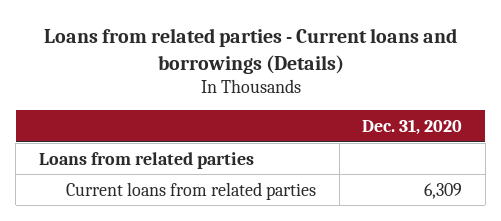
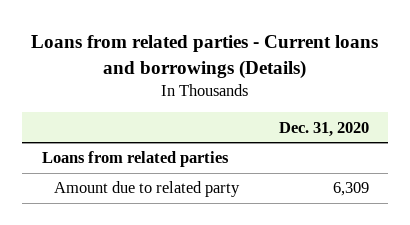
[65,181,316,200] Current loans from related parties -> [54,181,241,198] Amount due to related party

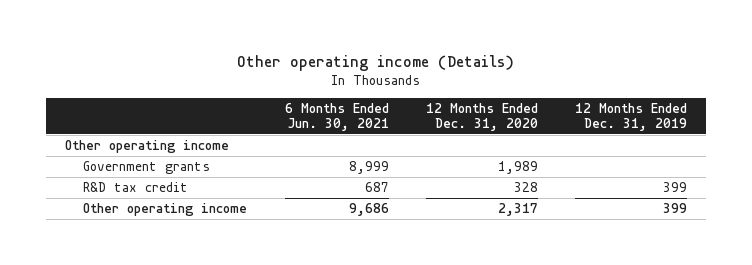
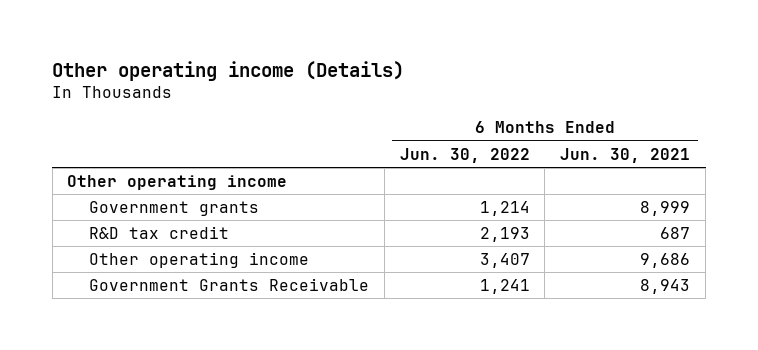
[426,102,539,132] 12 Months Ended Dec. 31, 2020 -> none
[575,102,688,132] 12 Months Ended Dec. 31, 2019 -> none
none -> [399,147,530,163] Jun. 30, 2022
none -> [88,278,369,292] Government Grants Receivable

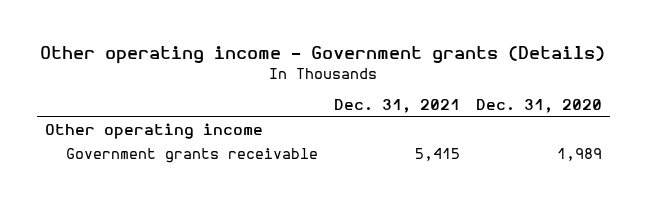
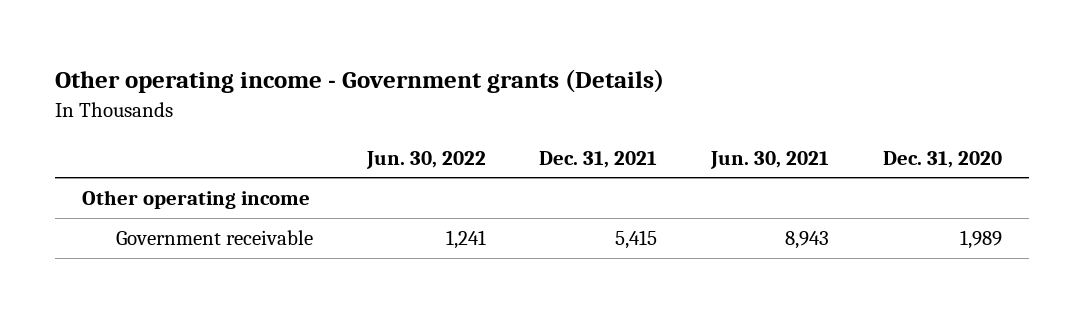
none -> [365,150,486,169] Jun. 30, 2022
none -> [710,150,830,169] Jun. 30, 2021
[65,148,318,164] Government grants receivable -> [115,230,313,246] Government receivable

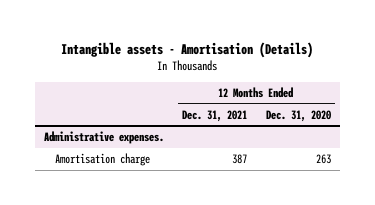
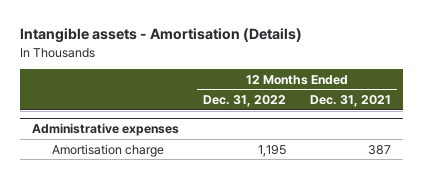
[265,109,331,122] Dec. 31, 2020 -> none
none -> [202,95,286,108] Dec. 31, 2022
[44,131,165,145] Administrative expenses. -> [31,123,179,137] Administrative expenses

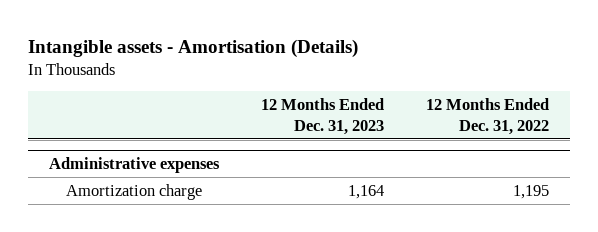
[309,95,391,108] Dec. 31, 2021 -> none
none -> [261,98,385,135] 12 Months Ended Dec. 31, 2023
[51,143,164,157] Amortisation charge -> [65,183,202,200] Amortization charge

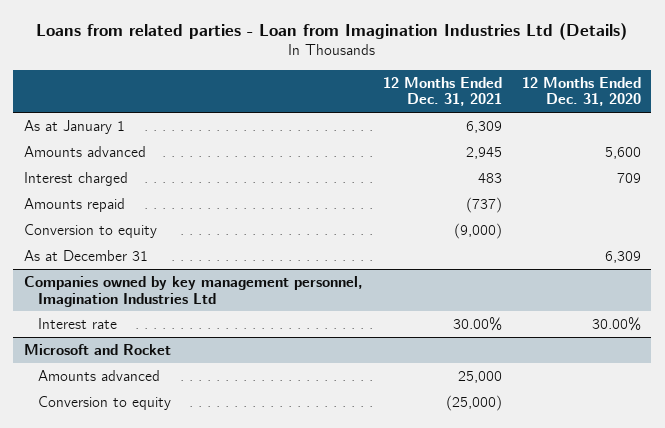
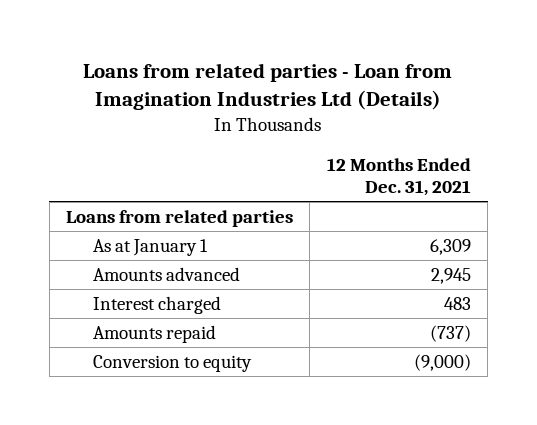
[522,76,642,107] 12 Months Ended Dec. 31, 2020 -> none
none -> [66,209,294,227] Loans from related parties
[23,249,148,261] As at December 31 -> none
[23,275,363,307] Companies owned by key management personnel, Imagination Industries Ltd -> none
[37,317,117,329] Interest rate -> none
[23,343,171,355] Microsoft and Rocket -> none
[37,369,160,381] Amounts advanced -> none
[37,395,171,410] Conversion to equity -> none

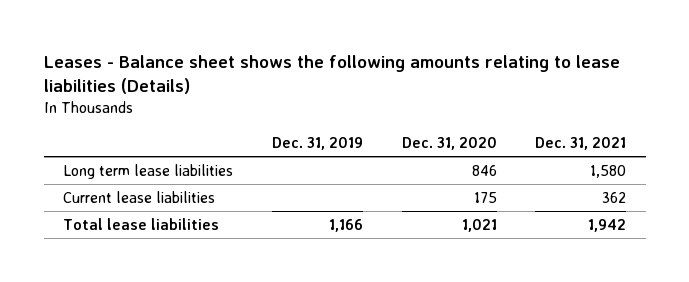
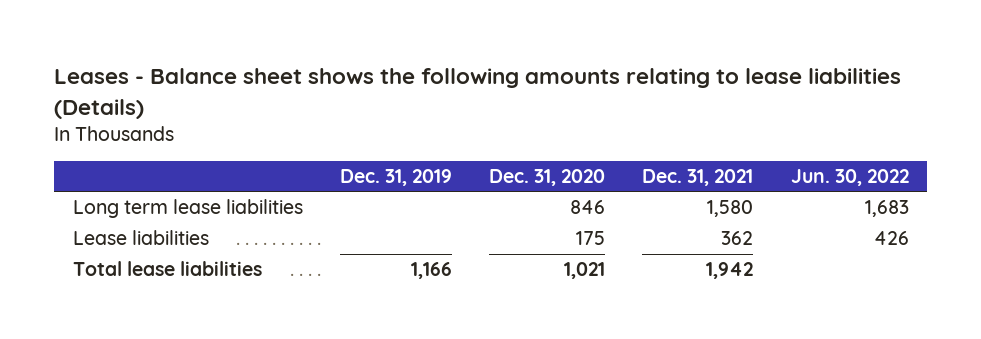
none -> [790,169,909,187] Jun. 30, 2022
[63,190,216,203] Current lease liabilities -> [72,230,209,246] Lease liabilities

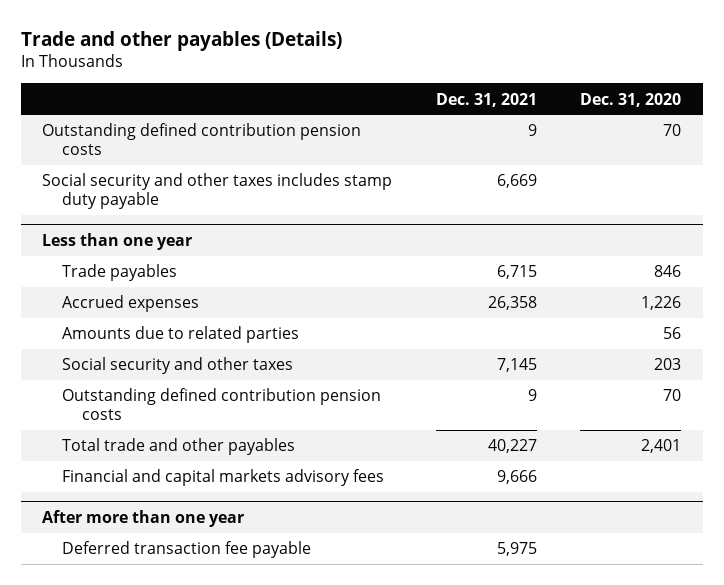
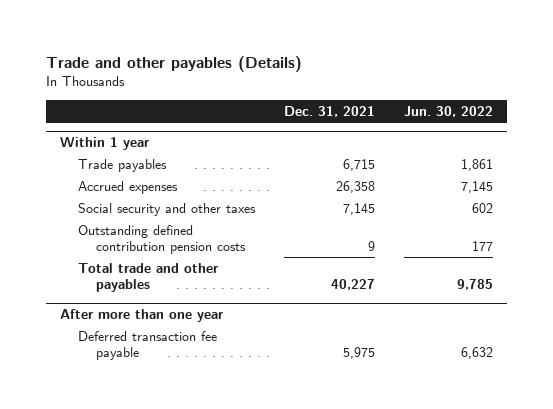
[580,92,682,107] Dec. 31, 2020 -> none
none -> [403,106,493,118] Jun. 30, 2022
[42,123,362,156] Outstanding defined contribution pension costs -> none
[42,173,393,210] Social security and other taxes includes stamp duty payable -> none
[42,232,193,250] Less than one year -> [60,136,150,150] Within 1 year
[62,326,300,344] Amounts due to related parties -> none
[62,469,385,487] Financial and capital markets advisory fees -> none

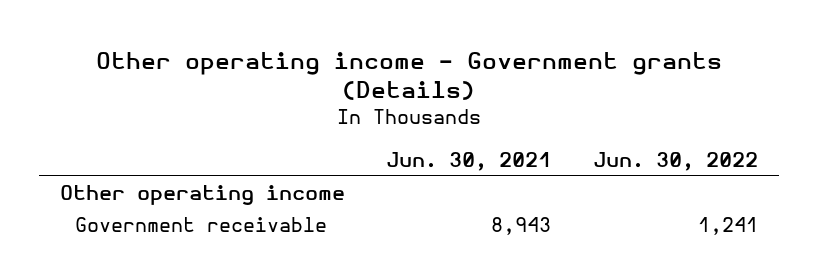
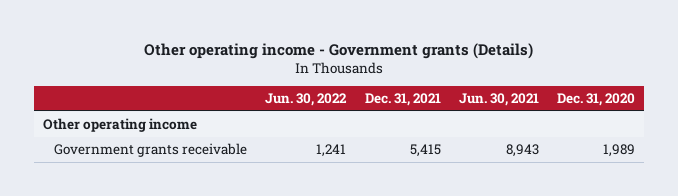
none -> [364,93,441,107] Dec. 31, 2021
none -> [556,93,635,107] Dec. 31, 2020
[74,217,327,233] Government receivable -> [54,143,248,158] Government grants receivable

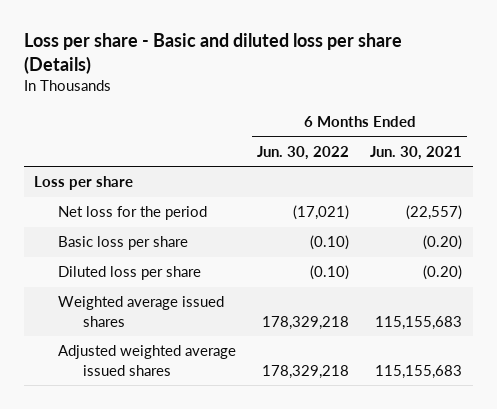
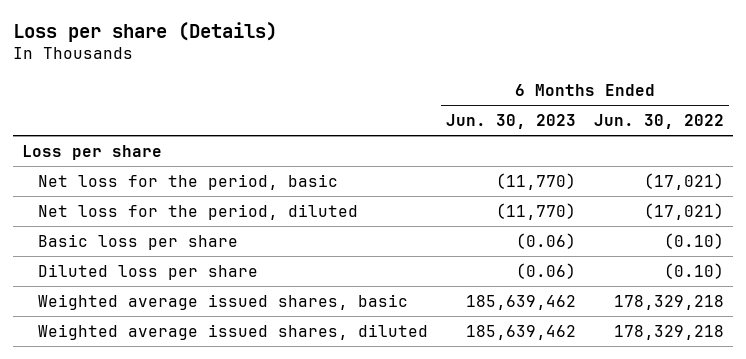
[23,33,402,74] Loss per share - Basic and diluted loss per share (Details) -> [12,21,277,42] Loss per share (Details)
[370,145,463,160] Jun. 30, 2021 -> none
none -> [445,113,576,129] Jun. 30, 2023
[58,206,208,221] Net loss for the period -> [37,173,338,190] Net loss for the period, basic
none -> [37,203,358,220] Net loss for the period, diluted
[58,296,225,327] Weighted average issued shares -> [37,293,408,310] Weighted average issued shares, basic
[58,345,237,376] Adjusted weighted average issued shares -> [37,323,428,340] Weighted average issued shares, diluted

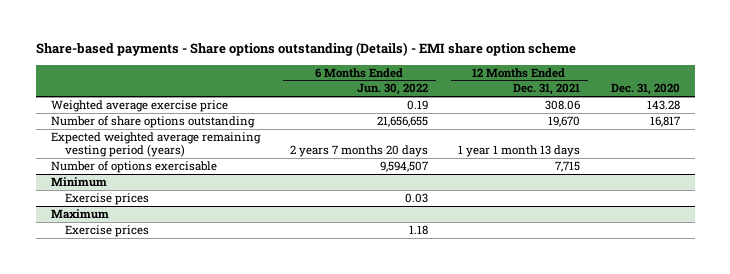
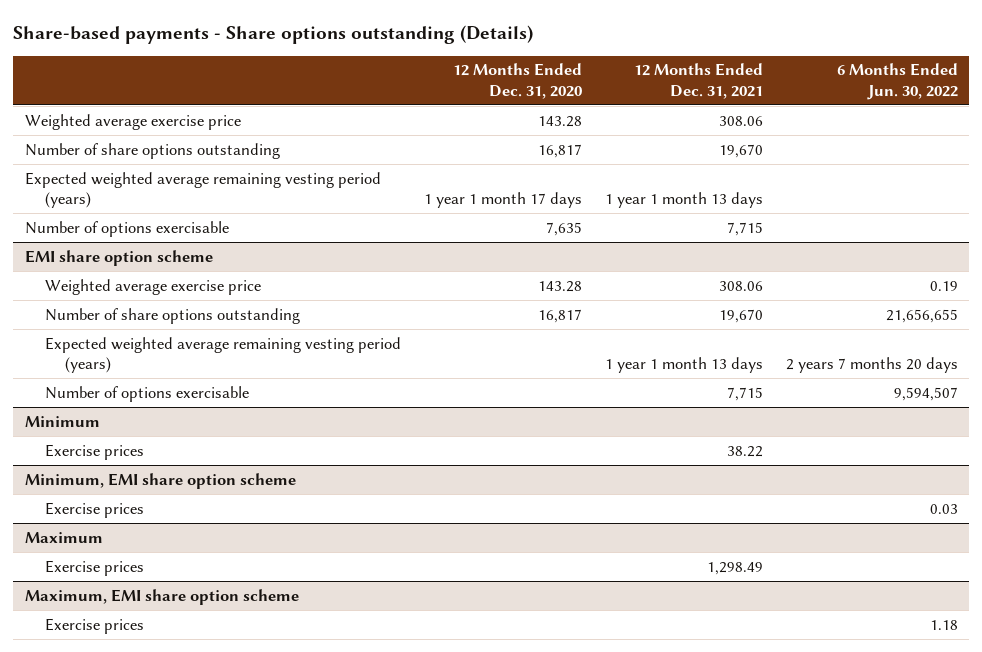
[35,42,576,57] Share-based payments - Share options outstanding (Details) - EMI share option scheme -> [13,25,534,45] Share-based payments - Share options outstanding (Details)
[610,83,680,96] Dec. 31, 2020 -> none
none -> [452,63,582,99] 12 Months Ended Dec. 31, 2020
none -> [24,113,241,130] Weighted average exercise price
none -> [24,142,280,159] Number of share options outstanding
none -> [24,171,381,208] Expected weighted average remaining vesting period (years)
none -> [24,220,229,237] Number of options exercisable
none -> [24,249,213,266] EMI share option scheme
none -> [44,443,144,460] Exercise prices
none -> [24,472,296,489] Minimum, EMI share option scheme
none -> [44,559,144,576] Exercise prices
none -> [24,588,299,605] Maximum, EMI share option scheme

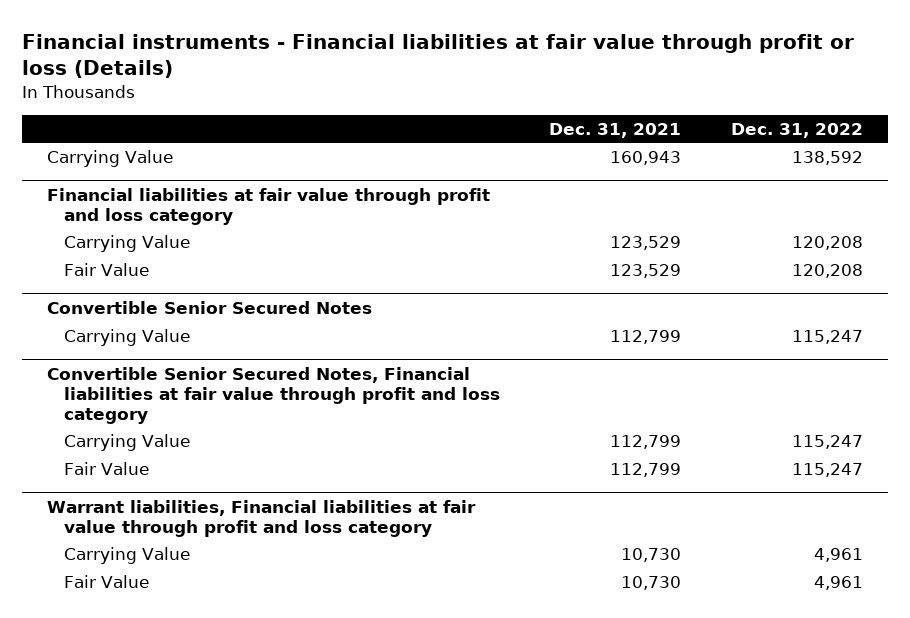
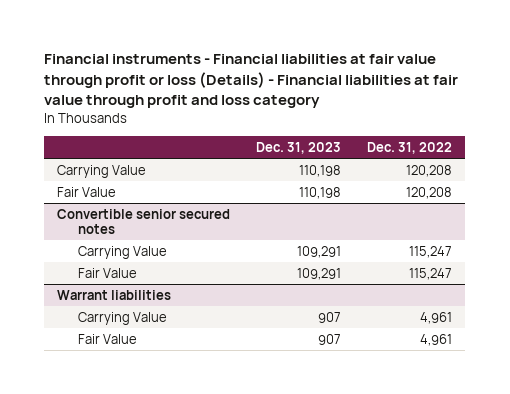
[22,33,855,79] Financial instruments - Financial liabilities at fair value through profit or loss (Details) -> [44,54,459,109] Financial instruments - Financial liabilities at fair value through profit or loss (Details) - Financial liabilities at fair value through profit and loss category
[549,122,682,138] Dec. 31, 2021 -> none
none -> [256,141,342,154] Dec. 31, 2023
[47,149,174,167] Carrying Value -> none
[47,187,491,225] Financial liabilities at fair value through profit and loss category -> none
[63,328,190,346] Carrying Value -> none
[47,366,500,424] Convertible Senior Secured Notes, Financial liabilities at fair value through profit and loss category -> none
[47,300,373,314] Convertible Senior Secured Notes -> [57,208,231,235] Convertible senior secured notes
[47,499,477,537] Warrant liabilities, Financial liabilities at fair value through profit and loss category -> none
none -> [57,289,172,300] Warrant liabilities

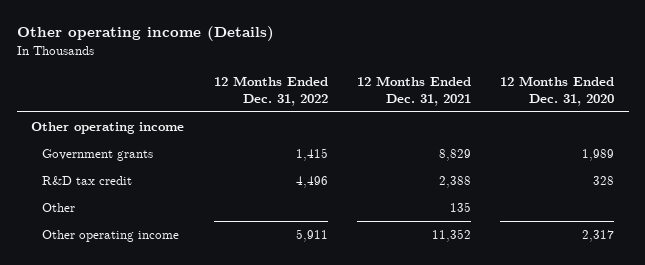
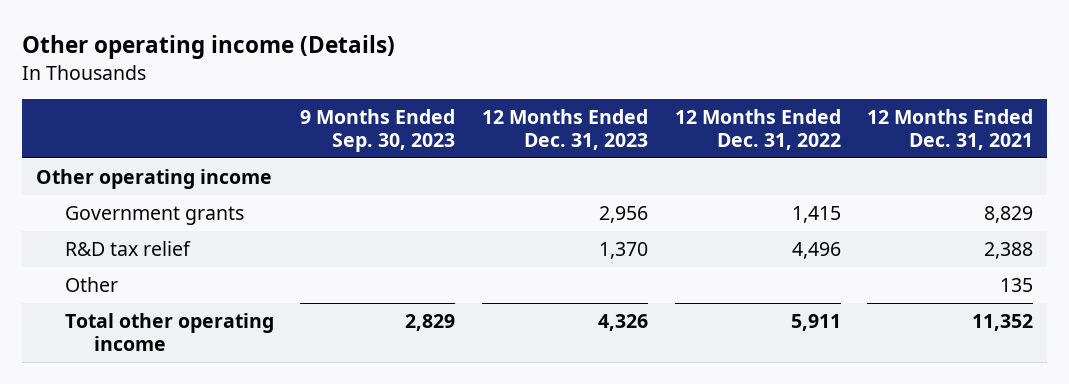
[500,76,615,106] 12 Months Ended Dec. 31, 2020 -> none
none -> [300,109,456,153] 9 Months Ended Sep. 30, 2023
none -> [482,109,649,151] 12 Months Ended Dec. 31, 2023
[42,176,133,186] R&D tax credit -> [64,240,191,256] R&D tax relief
[42,230,180,243] Other operating income -> [64,312,274,351] Total other operating income

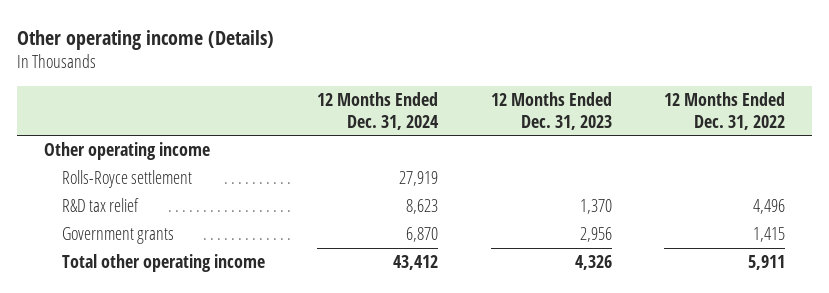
[300,109,456,153] 9 Months Ended Sep. 30, 2023 -> none
[867,109,1034,151] 12 Months Ended Dec. 31, 2021 -> none
none -> [317,92,440,130] 12 Months Ended Dec. 31, 2024
none -> [61,170,192,189] Rolls-Royce settlement
[64,276,118,292] Other -> none
[64,205,244,225] Government grants -> [61,227,174,245] Government grants

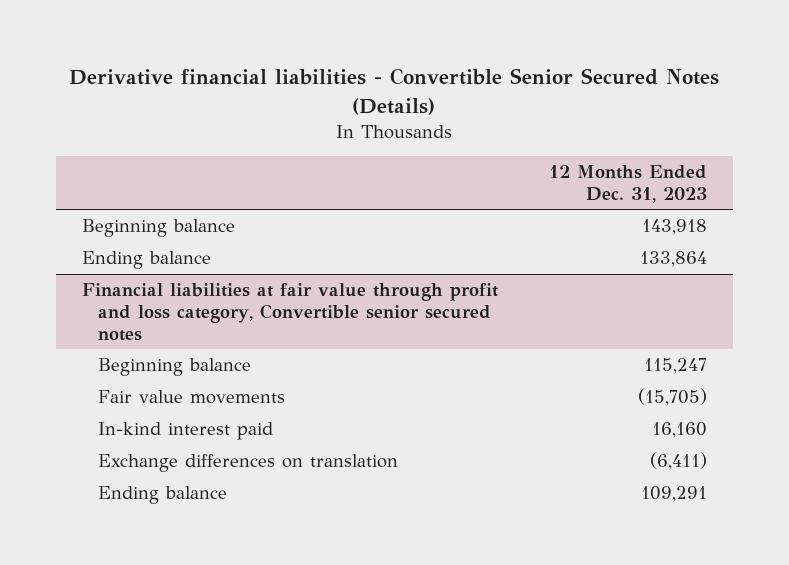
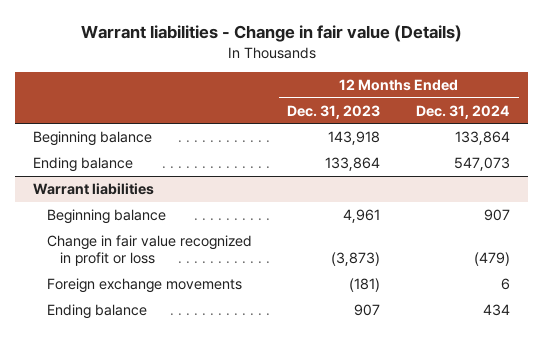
[69,68,720,115] Derivative financial liabilities - Convertible Senior Secured Notes (Details) -> [80,24,462,42] Warrant liabilities - Change in fair value (Details)
none -> [416,104,511,119] Dec. 31, 2024
[81,283,498,341] Financial liabilities at fair value through profit and loss category, Convertible senior secured notes -> none
[97,422,273,441] In-kind interest paid -> none
[97,454,398,473] Exchange differences on translation -> none
none -> [33,182,155,195] Warrant liabilities
[643,358,707,375] 115,247 -> [343,208,381,223] 4,961
[97,390,285,405] Fair value movements -> [46,234,252,267] Change in fair value recognized in profit or loss
[637,388,707,407] (15,705) -> [331,252,381,267] (3,873)
none -> [46,277,242,293] Foreign exchange movements
[640,486,707,503] 109,291 -> [354,303,381,316] 907

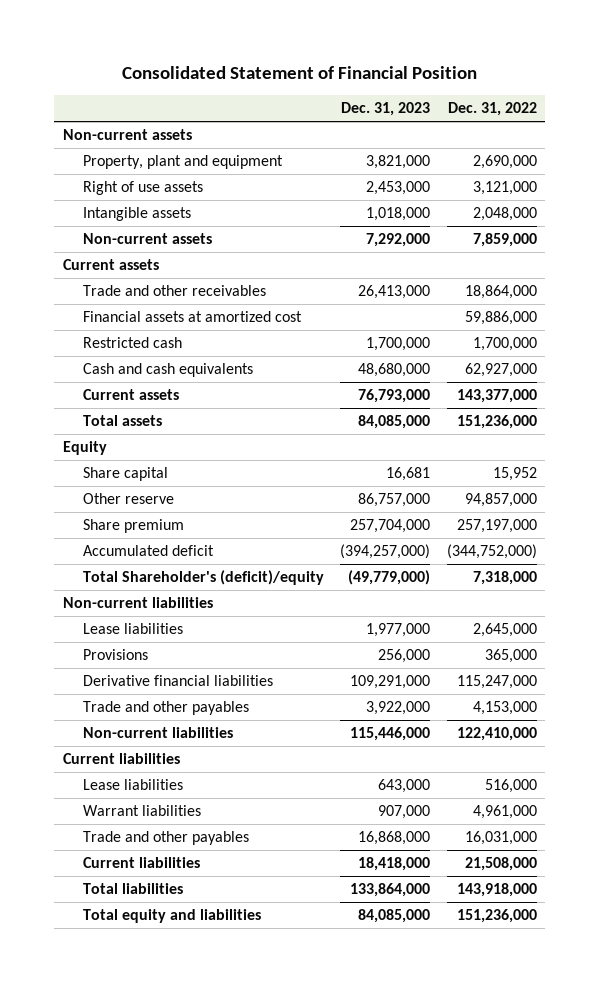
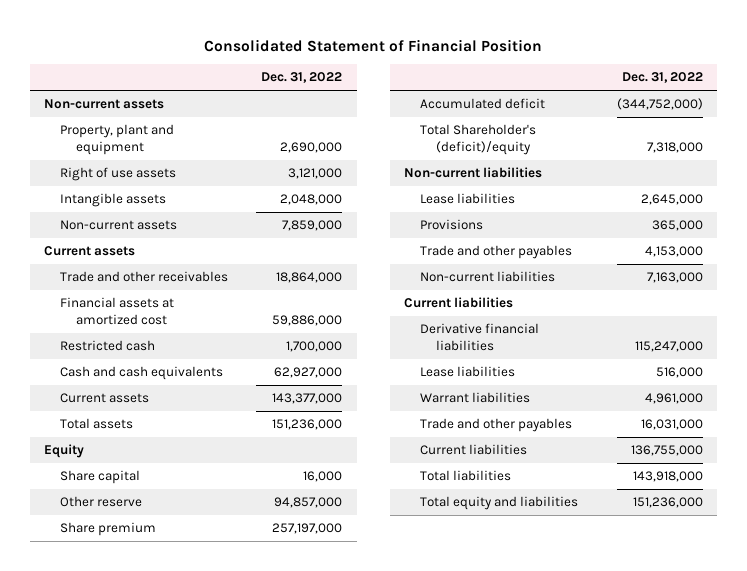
[341,102,431,117] Dec. 31, 2023 -> none
[492,467,537,482] 15,952 -> [303,471,343,483] 16,000
[456,727,537,742] 122,410,000 -> [646,272,703,284] 7,163,000
[82,675,273,687] Derivative financial liabilities -> [420,323,540,352] Derivative financial liabilities
[464,857,537,872] 21,508,000 -> [630,445,703,457] 136,755,000

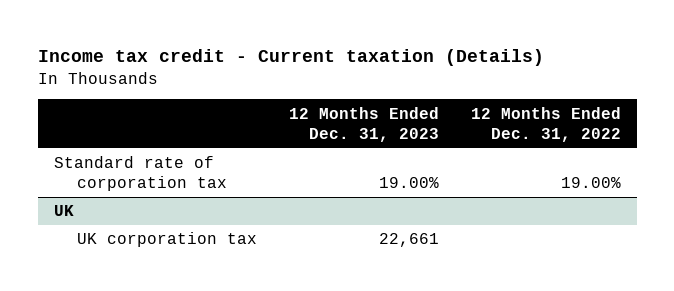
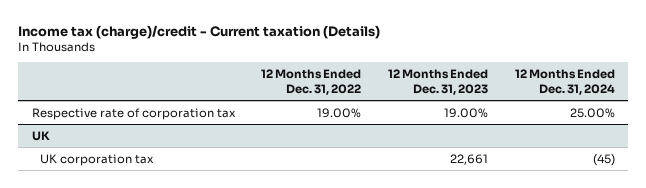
[37,49,544,67] Income tax credit - Current taxation (Details) -> [18,24,381,39] Income tax (charge)/credit - Current taxation (Details)
none -> [514,69,615,95] 12 Months Ended Dec. 31, 2024
[53,156,227,192] Standard rate of corporation tax -> [31,107,236,120] Respective rate of corporation tax

